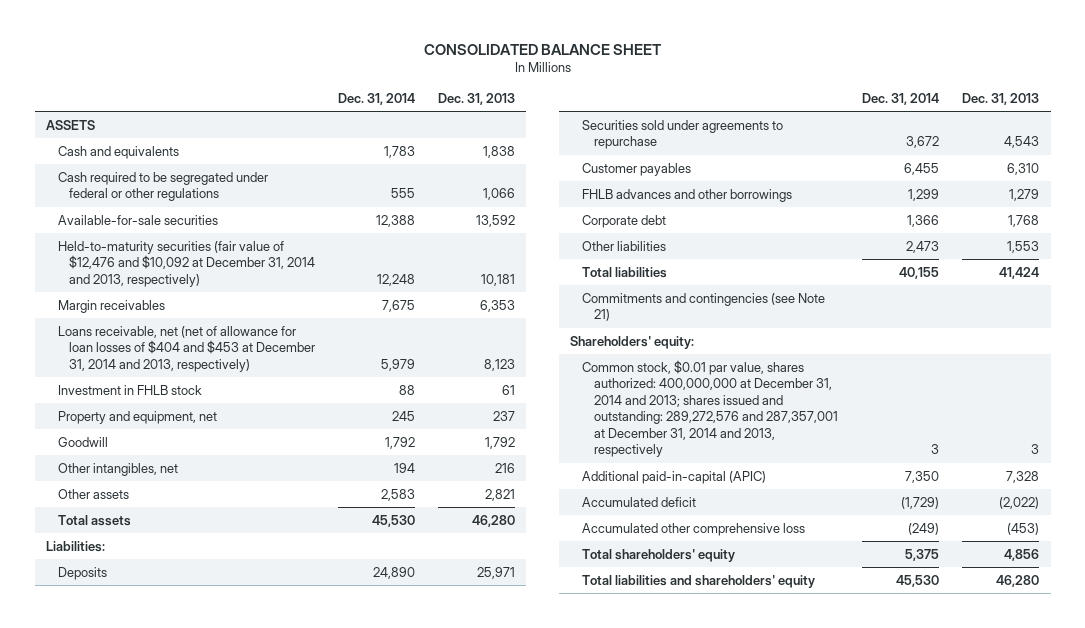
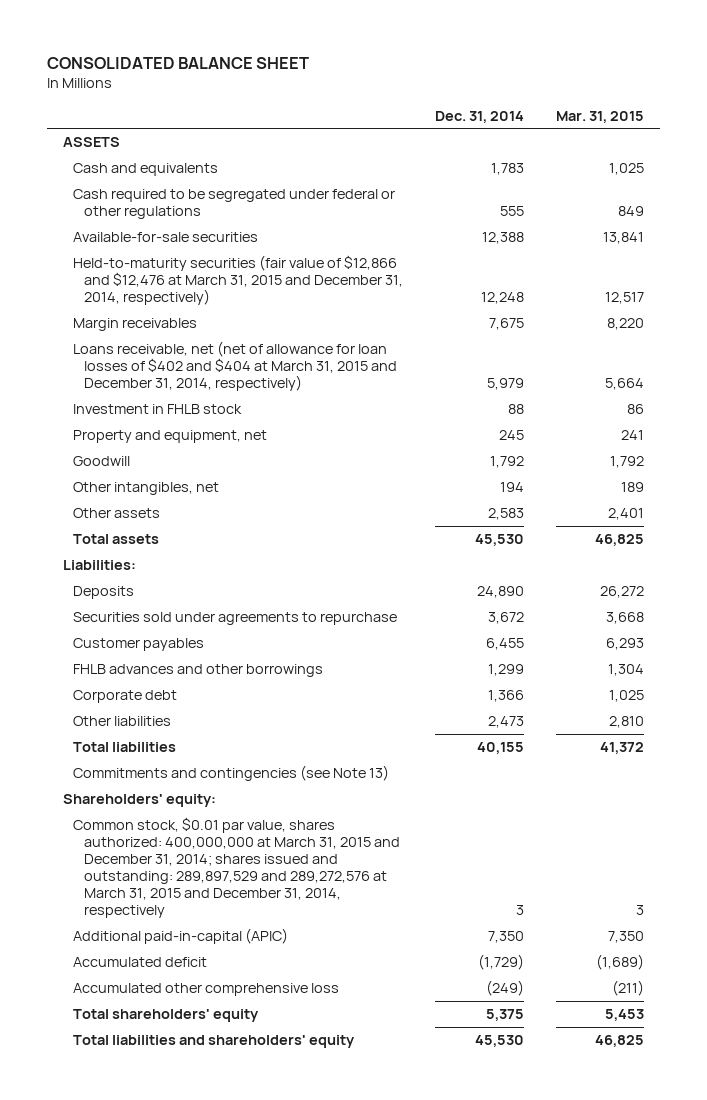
[438,92,516,105] Dec. 31, 2013 -> none
none -> [555,110,644,123] Mar. 31, 2015
[57,240,316,287] Held-to-maturity securities (fair value of $12,476 and $10,092 at December 31, 2014 and 2013, respectively) -> [73,255,403,306] Held-to-maturity securities (fair value of $12,866 and $12,476 at March 31, 2015 and December 31, 2014, respectively)
[57,325,316,372] Loans receivable, net (net of allowance for loan losses of $404 and $453 at December 31, 2014 and 2013, respectively) -> [73,341,397,392] Loans receivable, net (net of allowance for loan losses of $402 and $404 at March 31, 2015 and December 31, 2014, respectively)
[581,292,825,322] Commitments and contingencies (see Note 21) -> [73,765,390,782] Commitments and contingencies (see Note 13)
[581,359,838,458] Common stock, $0.01 par value, shares authorized: 400,000,000 at December 31, 2014 and 2013; shares issued and outstanding: 289,272,576 and 287,357,001 at December 31, 2014 and 2013, respectively -> [73,817,400,919] Common stock, $0.01 par value, shares authorized: 400,000,000 at March 31, 2015 and December 31, 2014; shares issued and outstanding: 289,897,529 and 289,272,576 at March 31, 2015 and December 31, 2014, respectively

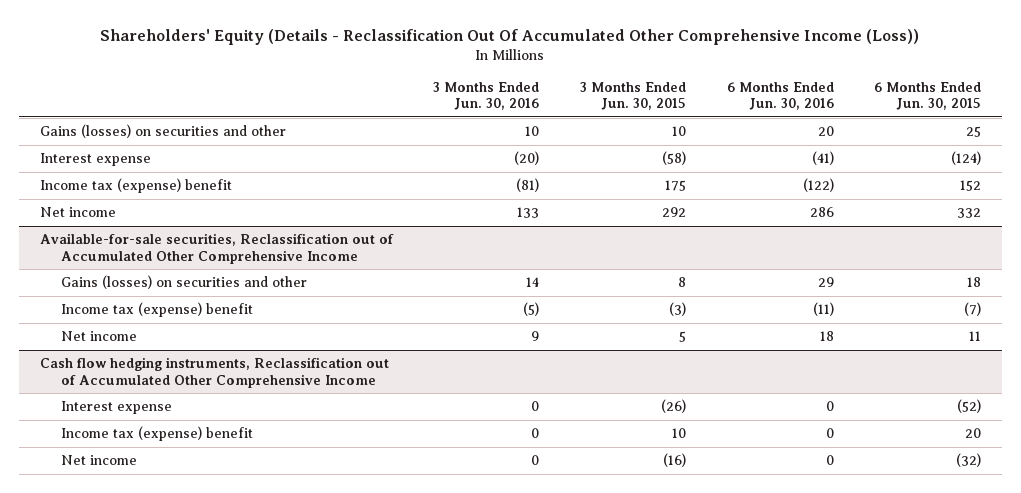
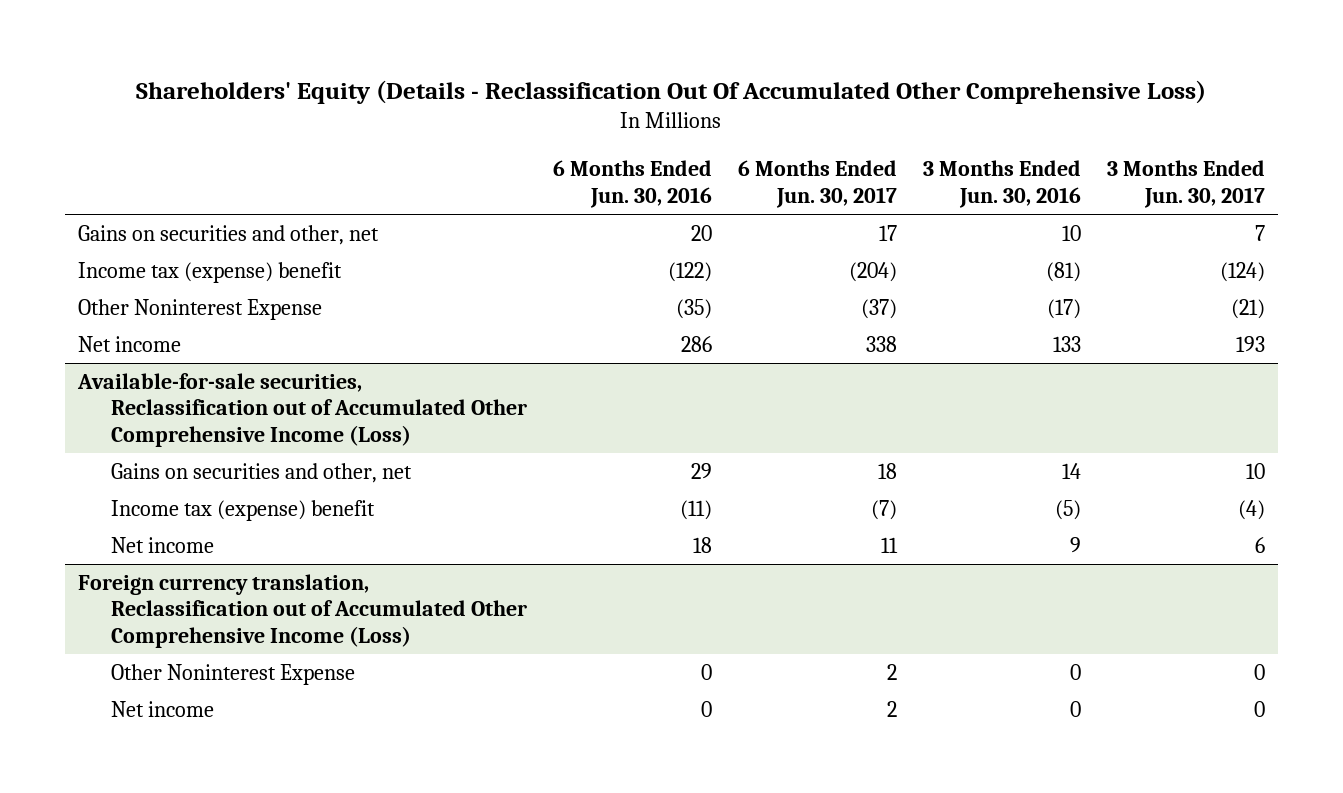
[100,28,920,45] Shareholders' Equity (Details - Reclassification Out Of Accumulated Other Comprehensive Income (Loss)) -> [136,79,1207,104] Shareholders' Equity (Details - Reclassification Out Of Accumulated Other Comprehensive Loss)
[579,81,686,111] 3 Months Ended Jun. 30, 2015 -> none
[874,81,982,111] 6 Months Ended Jun. 30, 2015 -> none
none -> [737,160,897,208] 6 Months Ended Jun. 30, 2017
none -> [1107,160,1266,208] 3 Months Ended Jun. 30, 2017
[39,153,151,167] Interest expense -> none
[39,124,286,139] Gains (losses) on securities and other -> [77,225,379,246] Gains on securities and other, net
none -> [77,299,322,321] Other Noninterest Expense
[39,233,394,264] Available-for-sale securities, Reclassification out of Accumulated Other Comprehensive Income -> [76,373,527,447] Available-for-sale securities, Reclassification out of Accumulated Other Comprehensive Income (Loss)
[60,275,307,290] Gains (losses) on securities and other -> [110,463,412,484] Gains on securities and other, net
[39,357,389,388] Cash flow hedging instruments, Reclassification out of Accumulated Other Comprehensive Income -> none
[60,401,172,415] Interest expense -> none
[60,426,253,442] Income tax (expense) benefit -> none
none -> [77,574,527,648] Foreign currency translation, Reclassification out of Accumulated Other Comprehensive Income (Loss)
none -> [110,664,355,686] Other Noninterest Expense

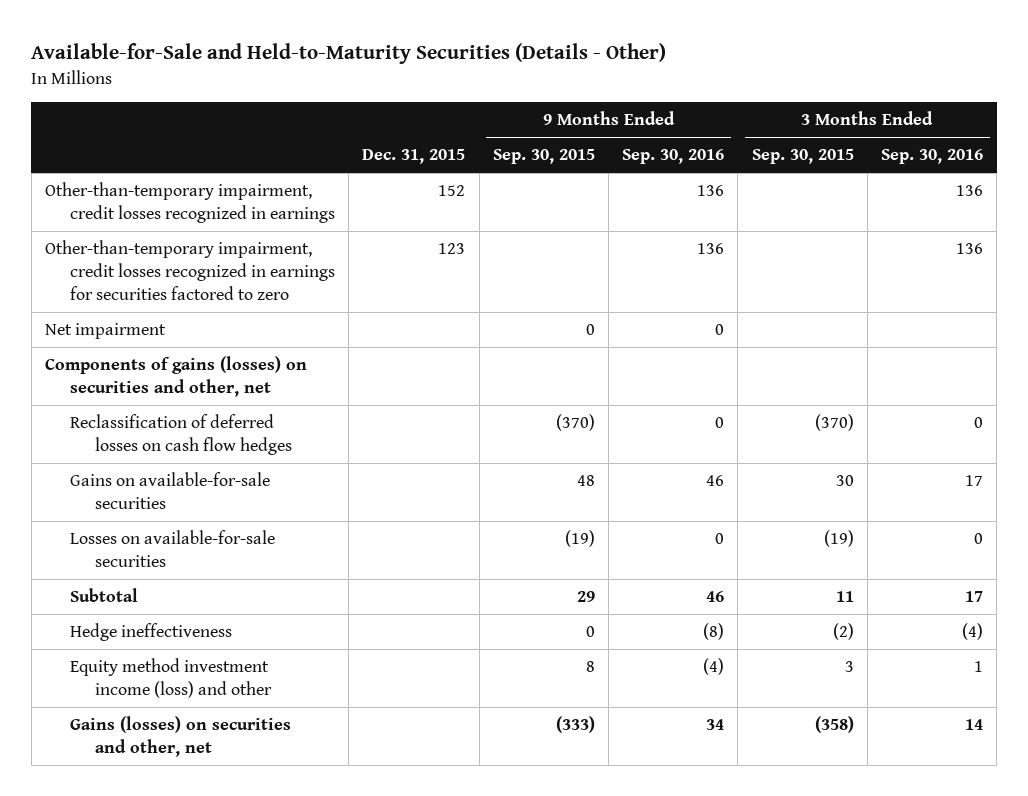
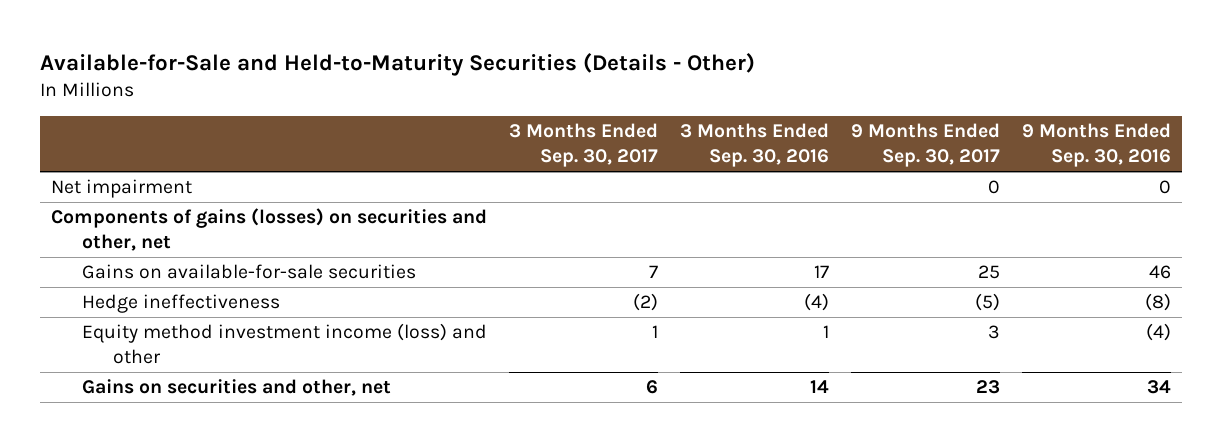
[362,149,466,165] Dec. 31, 2015 -> none
[492,149,595,165] Sep. 30, 2015 -> none
[751,149,854,165] Sep. 30, 2015 -> none
none -> [509,123,659,168] 3 Months Ended Sep. 30, 2017
none -> [851,123,1001,168] 9 Months Ended Sep. 30, 2017
[44,182,336,224] Other-than-temporary impairment, credit losses recognized in earnings -> none
[44,240,336,301] Other-than-temporary impairment, credit losses recognized in earnings for securities factored to zero -> none
[70,414,293,456] Reclassification of deferred losses on cash flow hedges -> none
[70,530,276,568] Losses on available-for-sale securities -> none
[70,588,139,603] Subtotal -> none
[70,716,292,758] Gains (losses) on securities and other, net -> [81,379,391,397] Gains on securities and other, net

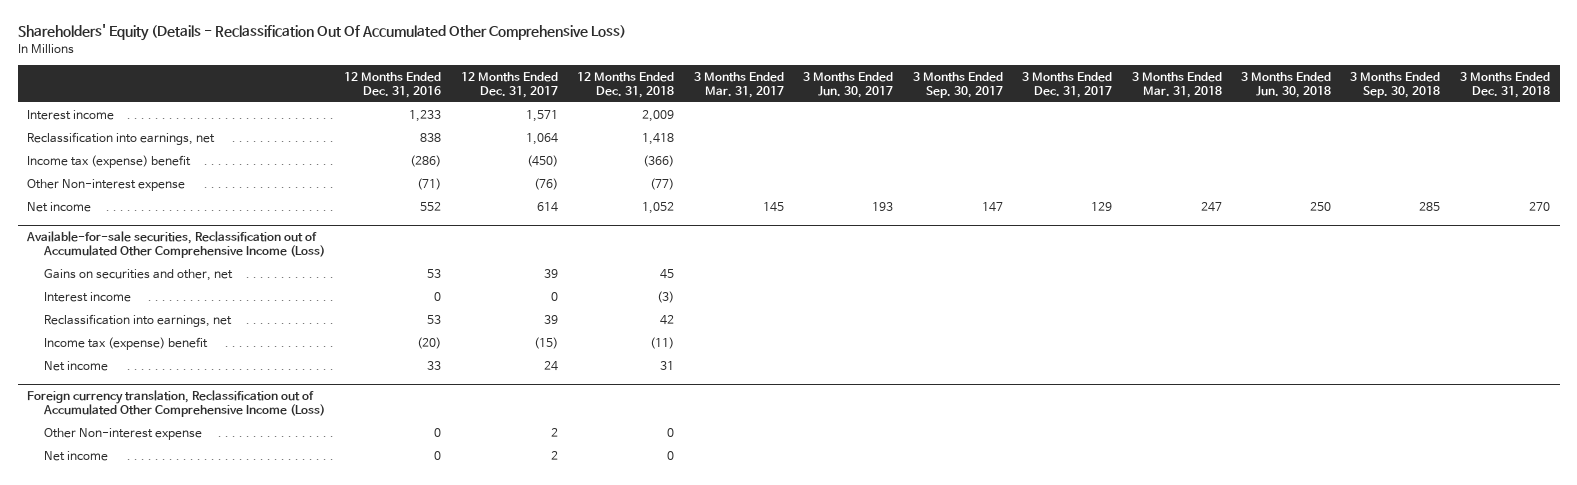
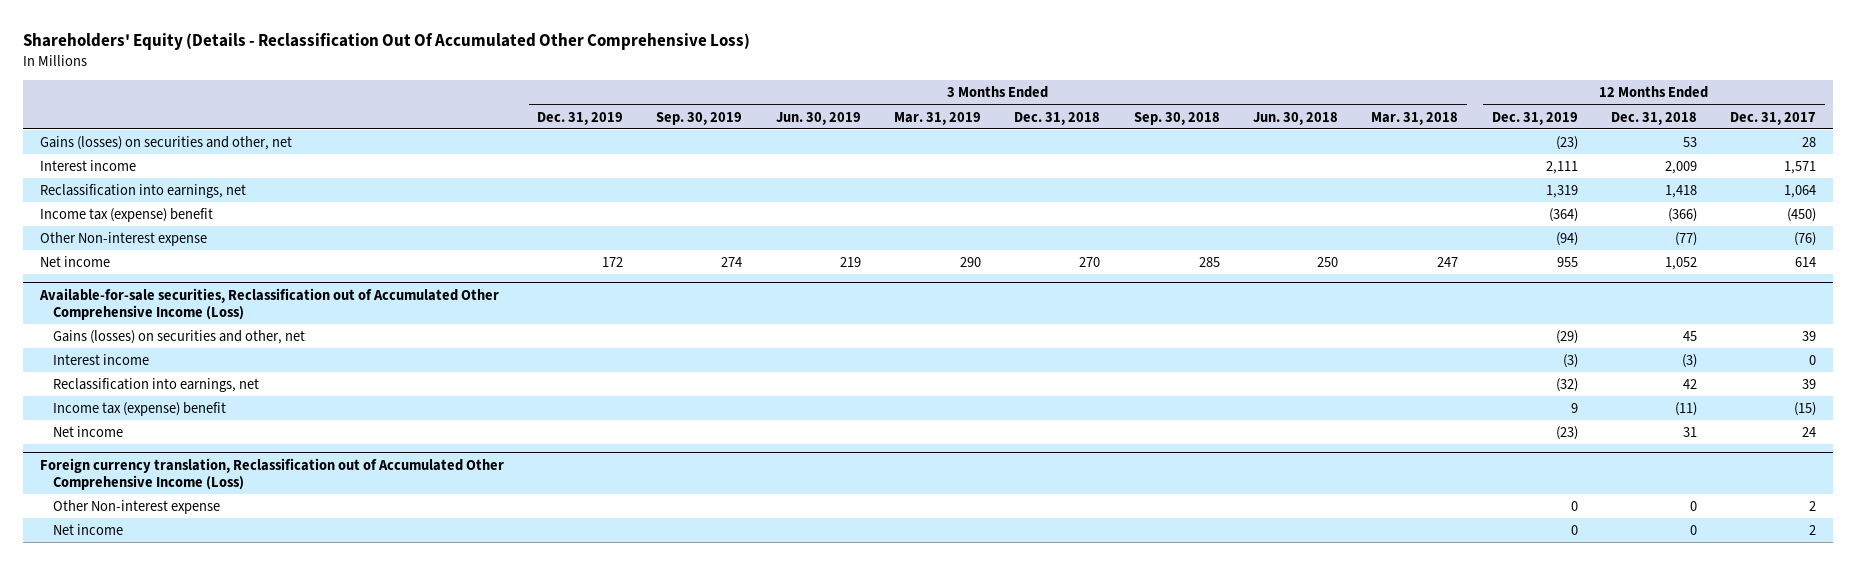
[344,71,442,98] 12 Months Ended Dec. 31, 2016 -> none
[693,71,784,98] 3 Months Ended Mar. 31, 2017 -> none
[803,71,894,98] 3 Months Ended Jun. 30, 2017 -> none
[912,71,1003,98] 3 Months Ended Sep. 30, 2017 -> none
[1022,71,1113,98] 3 Months Ended Dec. 31, 2017 -> none
none -> [537,111,624,125] Dec. 31, 2019
none -> [656,111,743,125] Sep. 30, 2019
none -> [775,111,861,125] Jun. 30, 2019
none -> [894,111,982,125] Mar. 31, 2019
none -> [1491,111,1578,125] Dec. 31, 2019
none -> [39,135,292,150] Gains (losses) on securities and other, net
[43,268,233,281] Gains on securities and other, net -> [52,329,305,344] Gains (losses) on securities and other, net

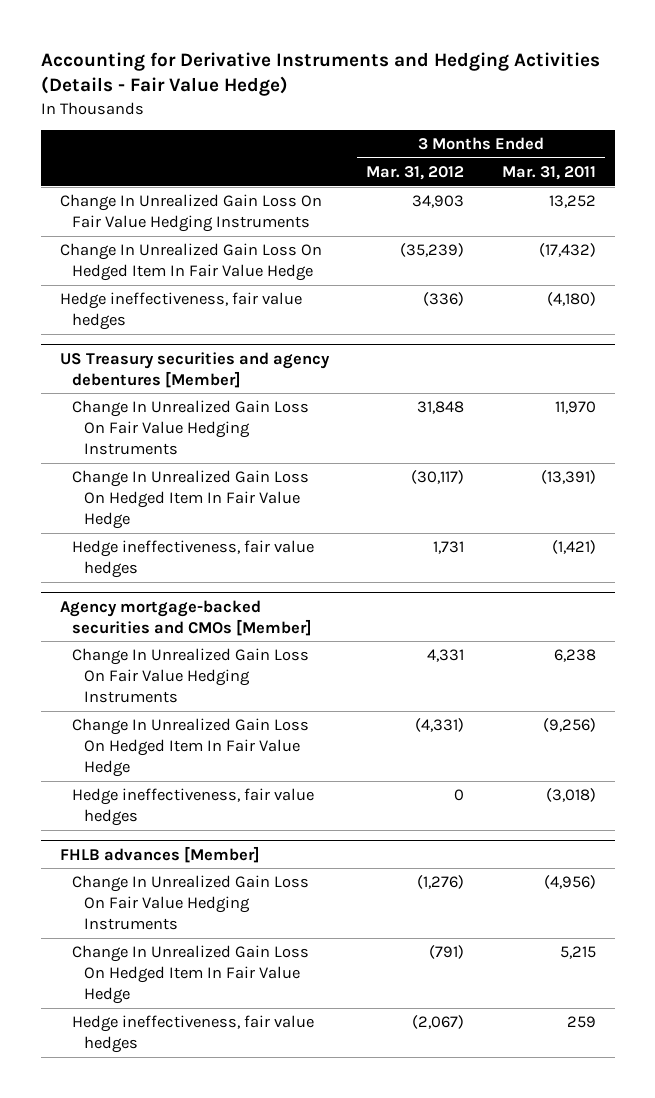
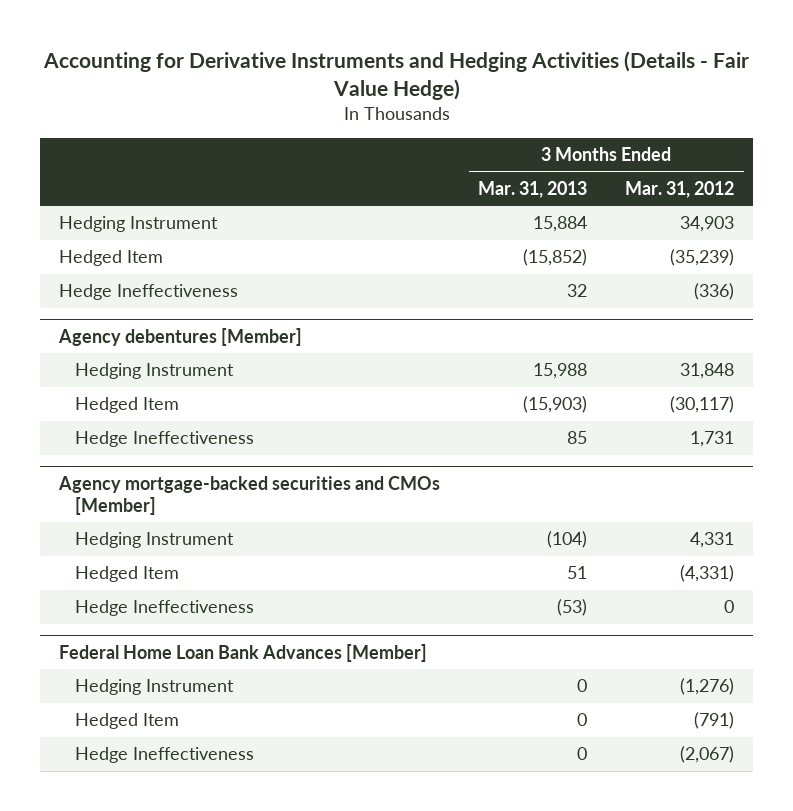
[501,165,596,180] Mar. 31, 2011 -> none
none -> [478,180,588,198] Mar. 31, 2013
[59,351,330,388] US Treasury securities and agency debentures [Member] -> none
[59,194,322,233] Change In Unrealized Gain Loss On Fair Value Hedging Instruments -> [59,216,219,233] Hedging Instrument
[59,243,322,282] Change In Unrealized Gain Loss On Hedged Item In Fair Value Hedge -> [59,250,164,267] Hedged Item
[59,292,302,331] Hedge ineffectiveness, fair value hedges -> [59,284,239,301] Hedge Ineffectiveness
none -> [58,327,303,346] Agency debentures [Member]
[71,400,309,456] Change In Unrealized Gain Loss On Fair Value Hedging Instruments -> [74,363,234,380] Hedging Instrument
[71,470,309,530] Change In Unrealized Gain Loss On Hedged Item In Fair Value Hedge -> [74,397,179,414] Hedged Item
[71,540,314,579] Hedge ineffectiveness, fair value hedges -> [74,431,254,448] Hedge Ineffectiveness
[59,845,260,863] FHLB advances [Member] -> none
[71,648,309,704] Change In Unrealized Gain Loss On Fair Value Hedging Instruments -> [74,532,234,549] Hedging Instrument
[71,718,309,778] Change In Unrealized Gain Loss On Hedged Item In Fair Value Hedge -> [74,566,179,583] Hedged Item
[71,788,314,827] Hedge ineffectiveness, fair value hedges -> [74,600,254,617] Hedge Ineffectiveness
none -> [59,643,428,662] Federal Home Loan Bank Advances [Member]
[71,875,309,931] Change In Unrealized Gain Loss On Fair Value Hedging Instruments -> [74,679,234,696] Hedging Instrument
[71,945,309,1005] Change In Unrealized Gain Loss On Hedged Item In Fair Value Hedge -> [74,713,179,730] Hedged Item
[71,1015,314,1054] Hedge ineffectiveness, fair value hedges -> [74,747,254,764] Hedge Ineffectiveness

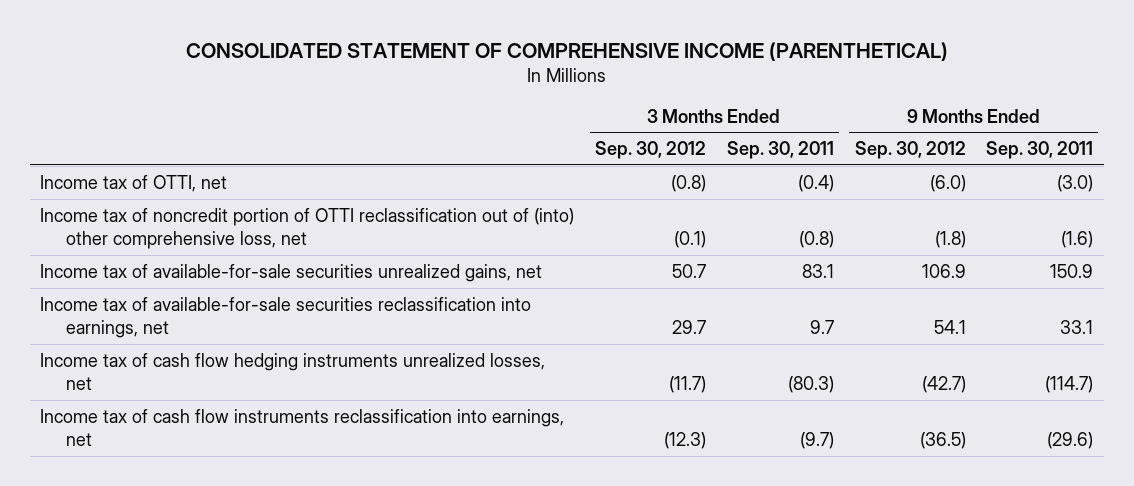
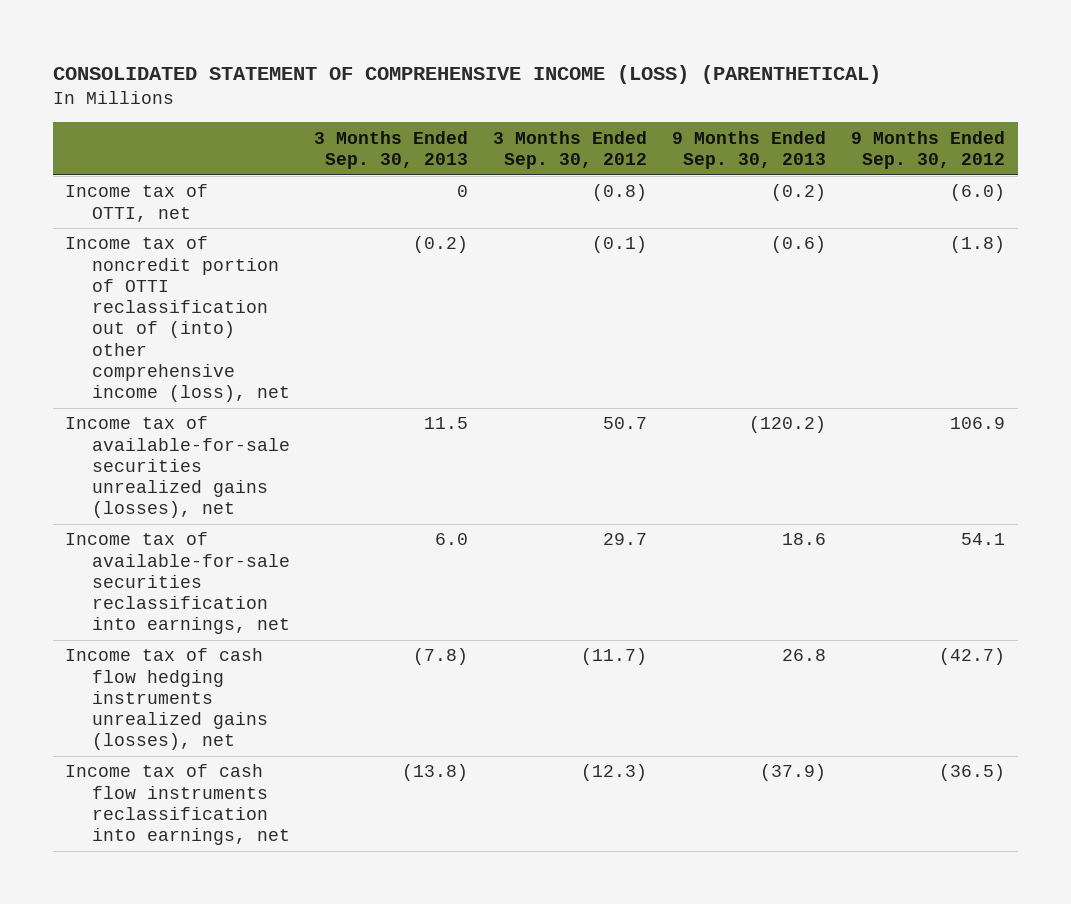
[185,41,948,61] CONSOLIDATED STATEMENT OF COMPREHENSIVE INCOME (PARENTHETICAL) -> [52,65,881,85] CONSOLIDATED STATEMENT OF COMPREHENSIVE INCOME (LOSS) (PARENTHETICAL)
[726,141,834,160] Sep. 30, 2011 -> none
[986,141,1094,160] Sep. 30, 2011 -> none
none -> [314,130,469,169] 3 Months Ended Sep. 30, 2013
none -> [672,130,827,169] 9 Months Ended Sep. 30, 2013
[40,207,575,250] Income tax of noncredit portion of OTTI reclassification out of (into) other comprehensive loss, net -> [65,236,290,403] Income tax of noncredit portion of OTTI reclassification out of (into) other comprehensive income (loss), net
[40,263,543,282] Income tax of available-for-sale securities unrealized gains, net -> [65,416,290,519] Income tax of available-for-sale securities unrealized gains (losses), net
[40,352,546,391] Income tax of cash flow hedging instruments unrealized losses, net -> [65,648,268,751] Income tax of cash flow hedging instruments unrealized gains (losses), net

